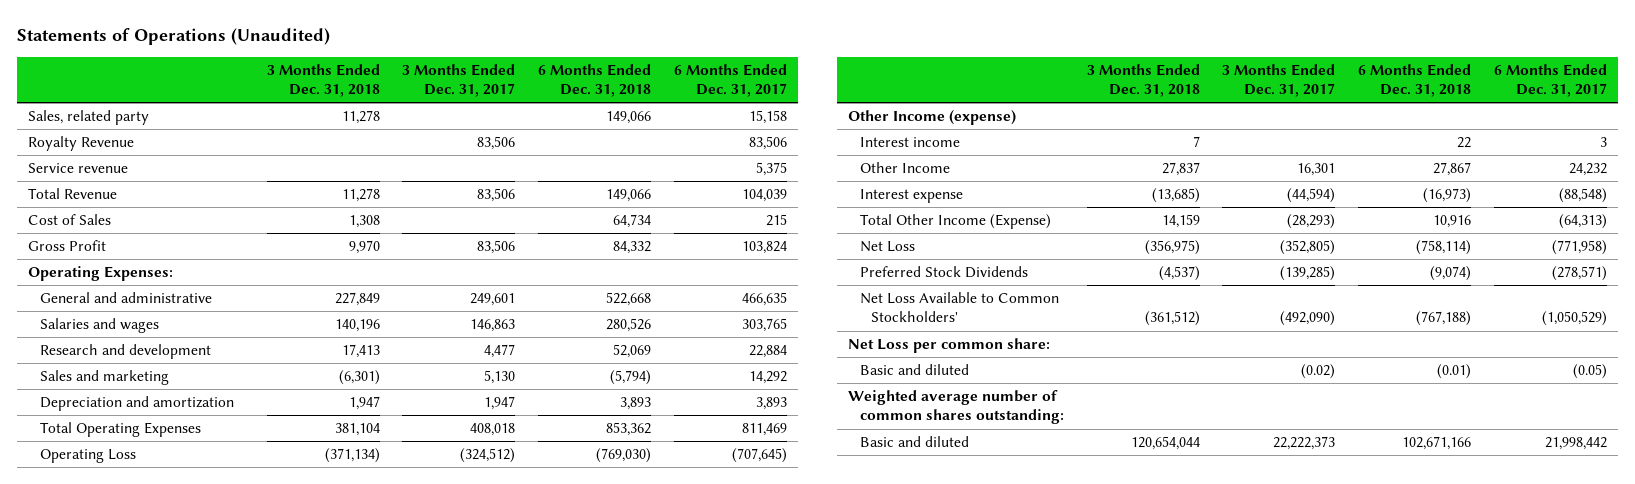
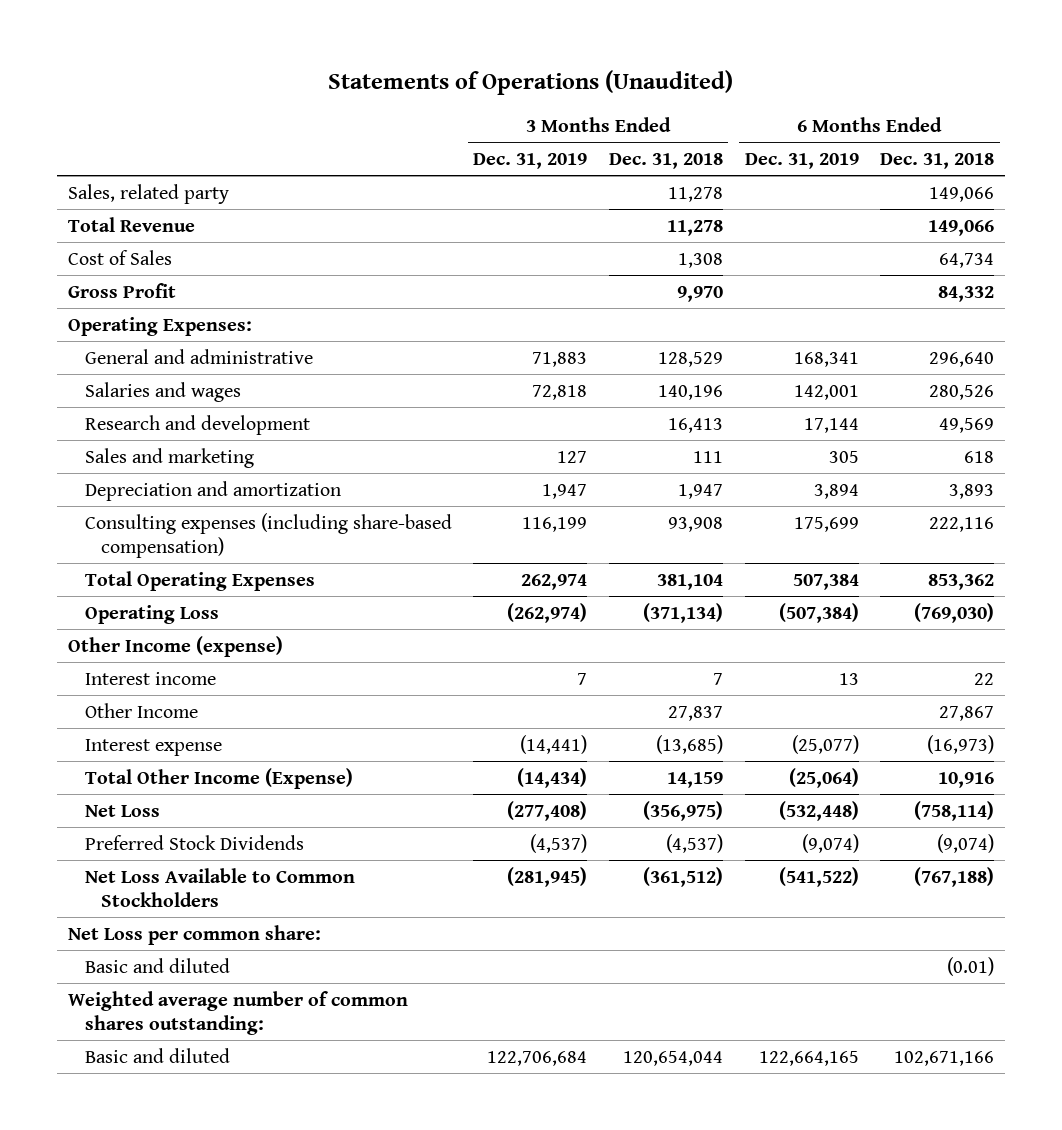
[402,63,516,98] 3 Months Ended Dec. 31, 2017 -> none
[673,63,787,98] 6 Months Ended Dec. 31, 2017 -> none
none -> [473,152,588,169] Dec. 31, 2019
none -> [744,152,859,169] Dec. 31, 2019
[28,136,135,152] Royalty Revenue -> none
[28,163,129,174] Service revenue -> none
[334,292,380,307] 227,849 -> [657,351,723,367] 128,529
[606,292,652,307] 522,668 -> [929,351,995,367] 296,640
[341,344,380,359] 17,413 -> [667,417,723,433] 16,413
[613,344,652,359] 52,069 -> [939,417,995,433] 49,569
[338,370,380,386] (6,301) -> [692,450,723,463] 111
[610,370,652,386] (5,794) -> [964,450,995,463] 618
none -> [84,512,452,558] Consulting expenses (including share-based compensation)
[859,292,1059,323] Net Loss Available to Common Stockholders' -> [84,867,355,907] Net Loss Available to Common Stockholders

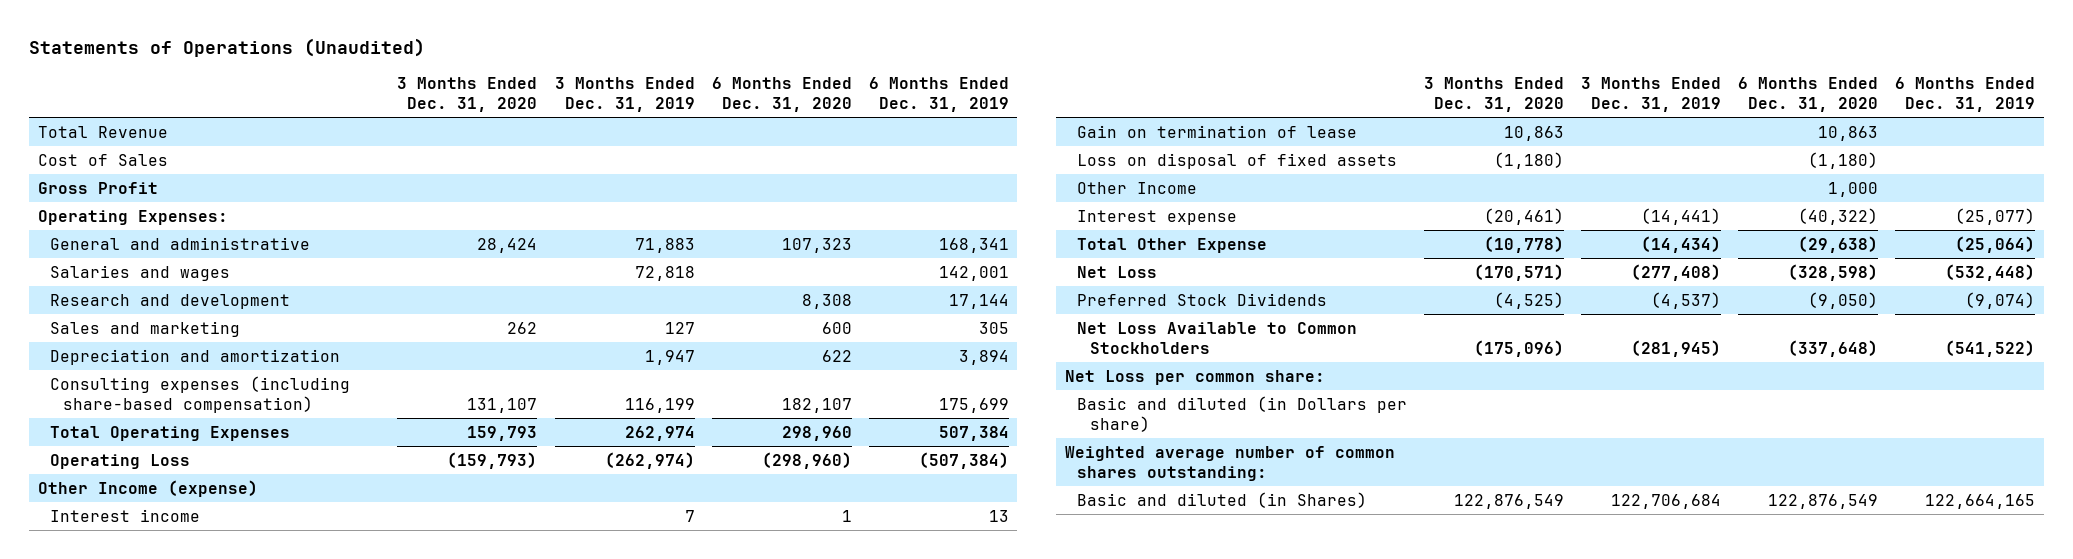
[608,152,723,169] Dec. 31, 2018 -> none
[880,152,995,169] Dec. 31, 2018 -> none
none -> [397,77,538,112] 3 Months Ended Dec. 31, 2020
none -> [711,77,852,112] 6 Months Ended Dec. 31, 2020
[68,183,230,204] Sales, related party -> none
none -> [1077,124,1358,138] Gain on termination of lease
none -> [1077,152,1398,169] Loss on disposal of fixed assets
[84,767,353,789] Total Other Income (Expense) -> [1077,237,1268,253] Total Other Expense
[84,957,230,973] Basic and diluted -> [1077,395,1408,432] Basic and diluted (in Dollars per share)
[84,1047,230,1063] Basic and diluted -> [1077,491,1368,508] Basic and diluted (in Shares)

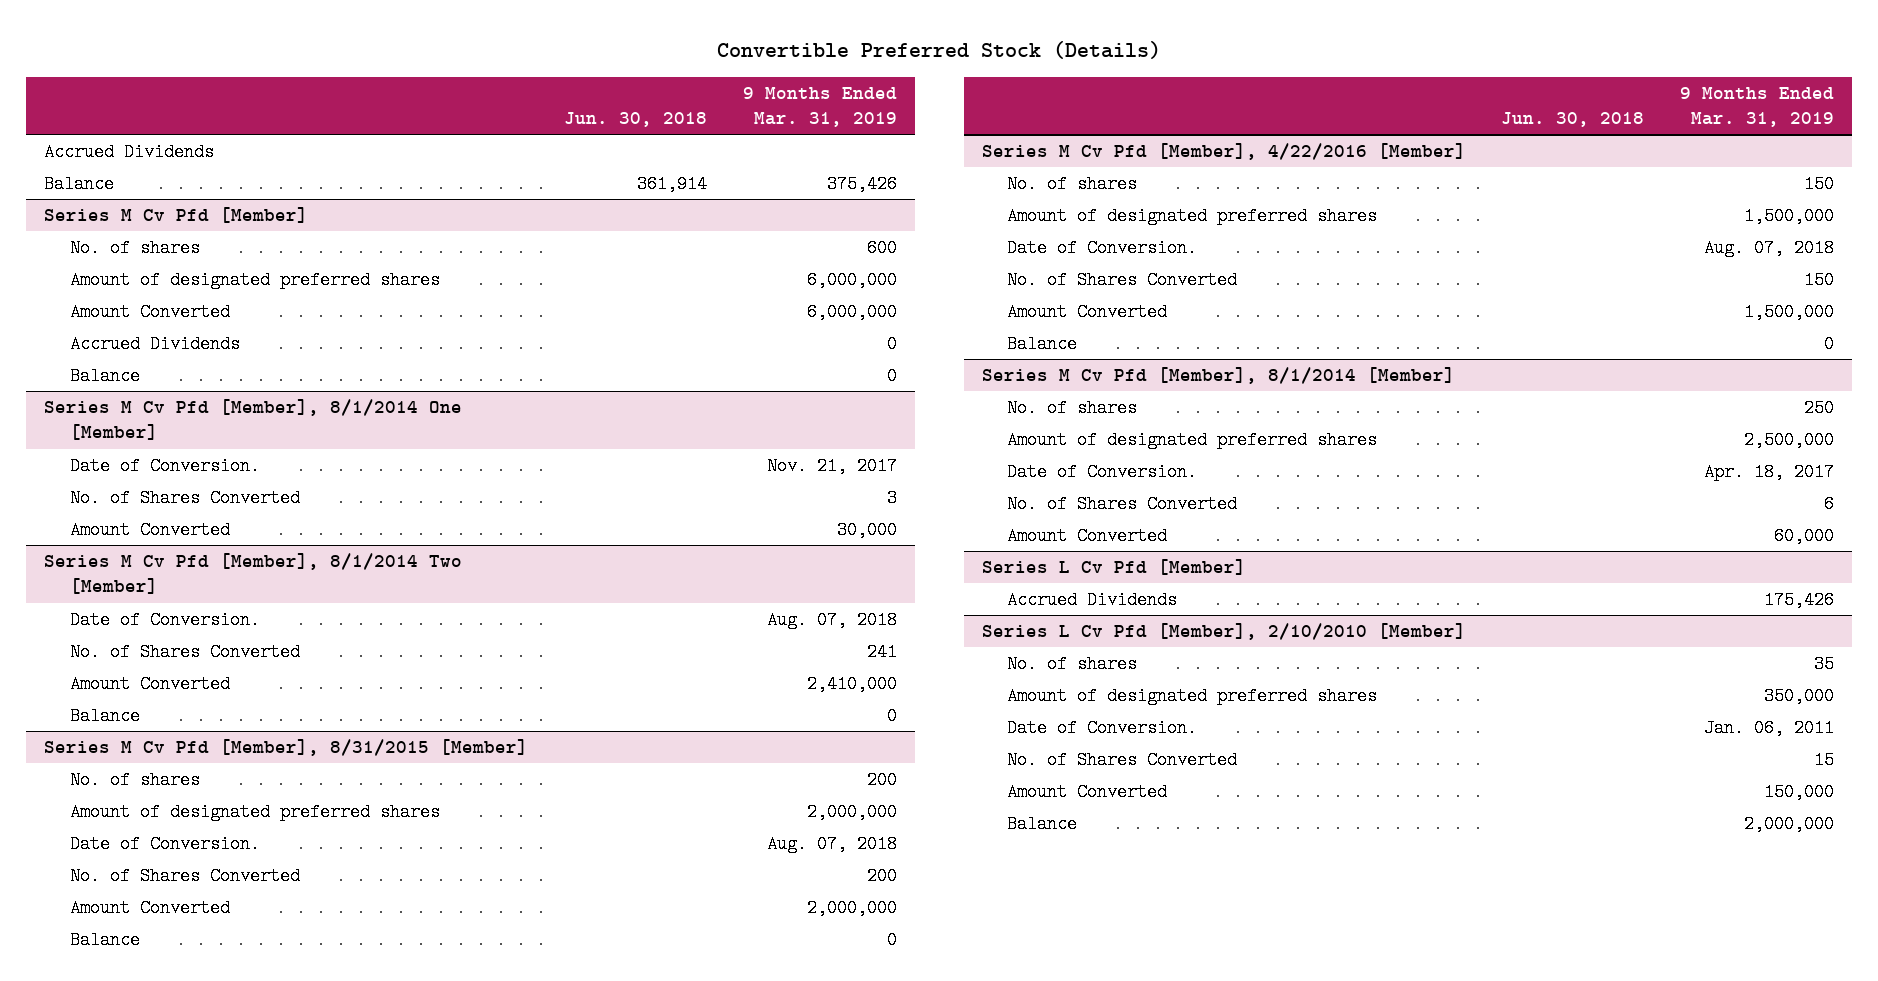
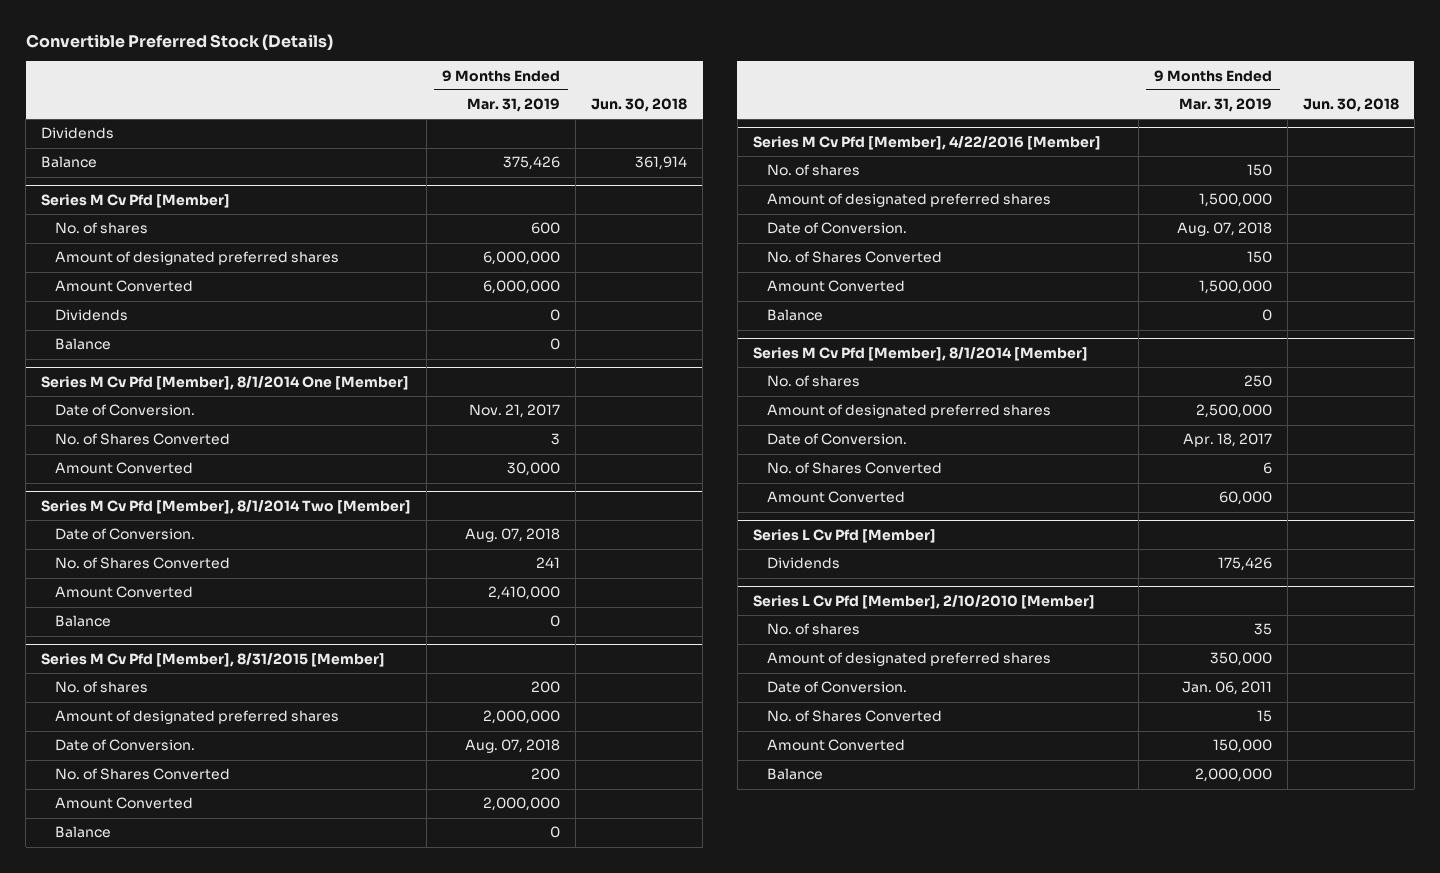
[44,143,215,162] Accrued Dividends -> [41,127,115,140] Dividends
[70,335,241,354] Accrued Dividends -> [55,309,129,322] Dividends
[1007,591,1178,610] Accrued Dividends -> [767,557,841,570] Dividends

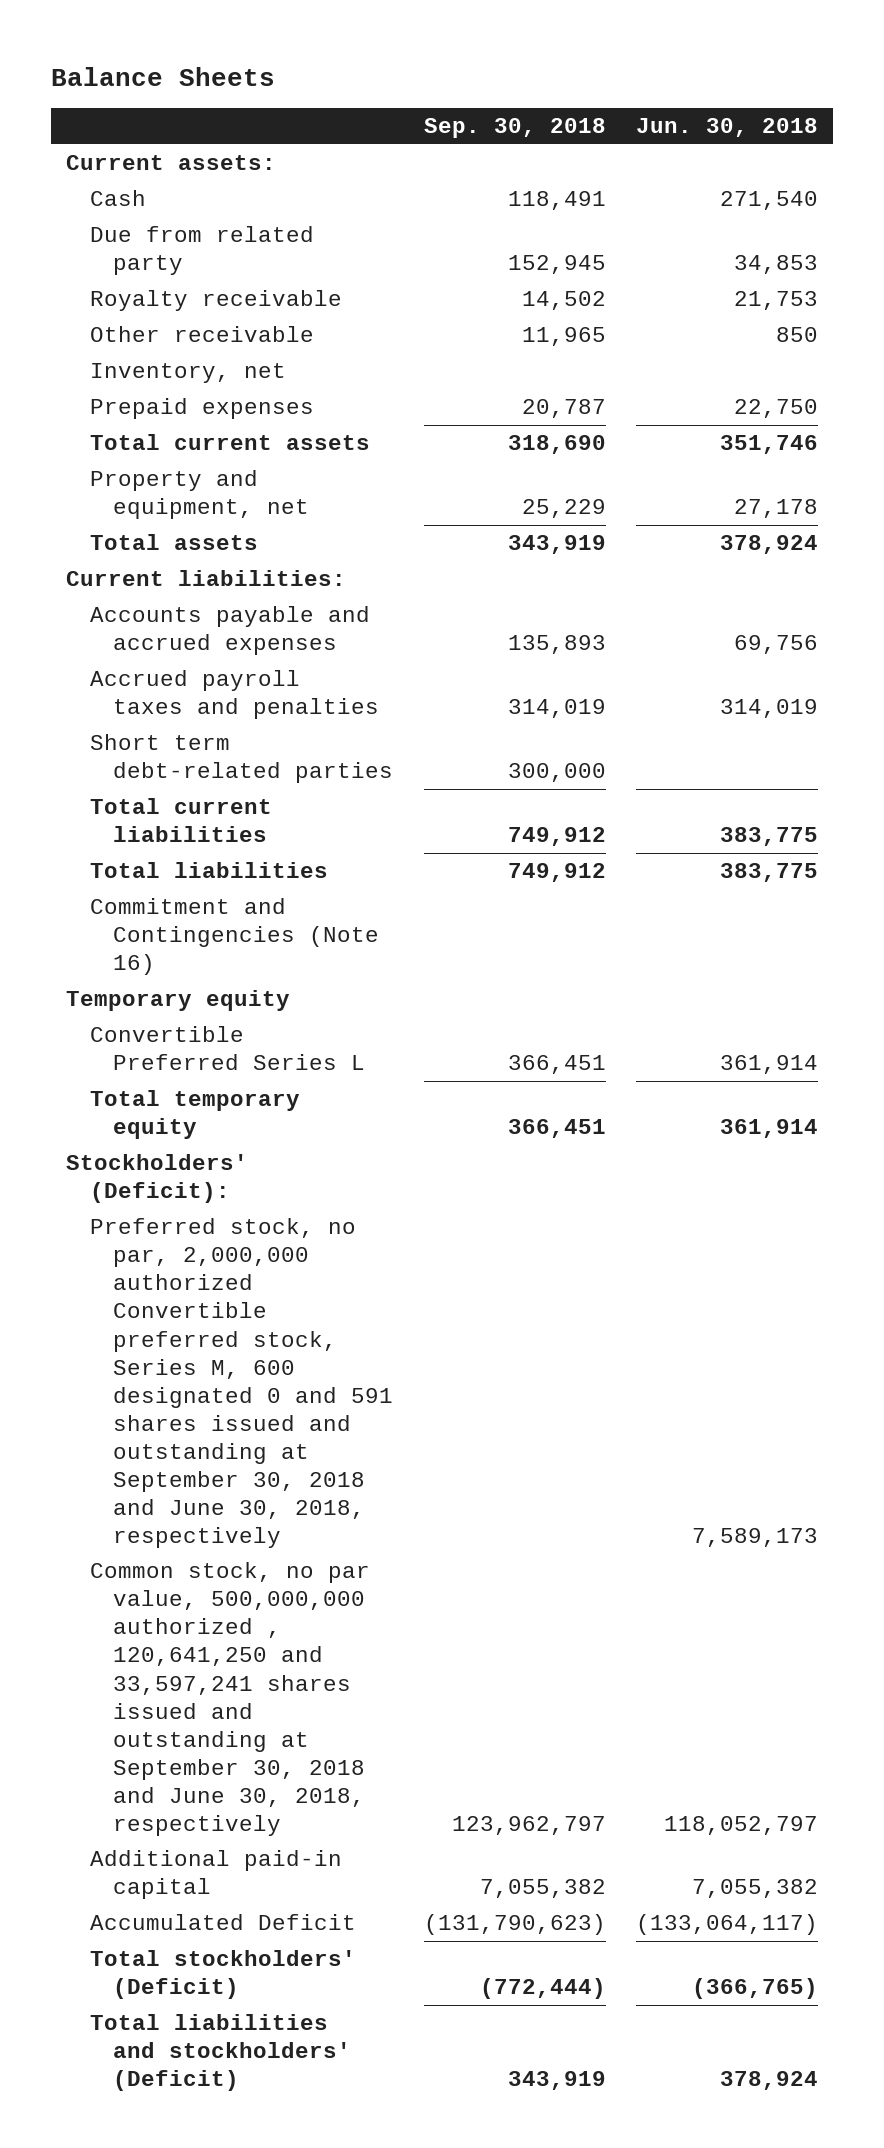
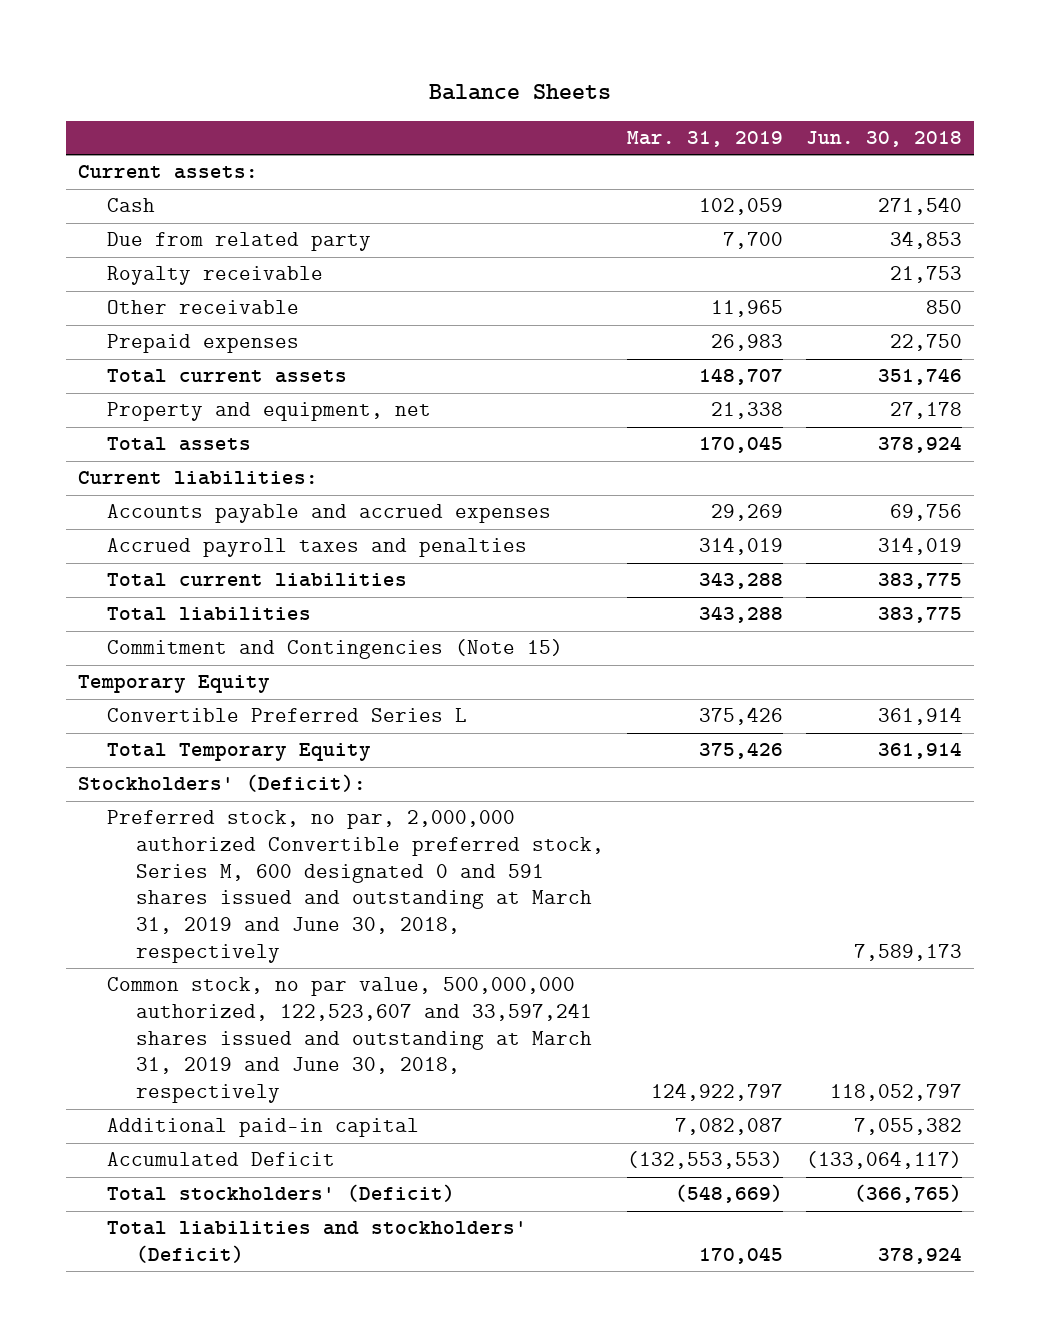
[423,118,606,139] Sep. 30, 2018 -> none
none -> [627,130,784,147] Mar. 31, 2019
[89,363,286,384] Inventory, net -> none
[89,734,394,784] Short term debt-related parties -> none
[89,898,380,976] Commitment and Contingencies (Note 16) -> [107,639,564,660] Commitment and Contingencies (Note 15)
[65,990,290,1012] Temporary equity -> [77,675,270,694] Temporary Equity
[89,1090,300,1140] Total temporary equity -> [107,743,372,762] Total Temporary Equity
[89,1218,394,1548] Preferred stock, no par, 2,000,000 authorized Convertible preferred stock, Series M, 600 designated 0 and 591 shares issued and outstanding at September 30, 2018 and June 30, 2018, respectively -> [107,810,605,963] Preferred stock, no par, 2,000,000 authorized Convertible preferred stock, Series M, 600 designated 0 and 591 shares issued and outstanding at March 31, 2019 and June 30, 2018, respectively
[89,1562,370,1836] Common stock, no par value, 500,000,000 authorized , 120,641,250 and 33,597,241 shares issued and outstanding at September 30, 2018 and June 30, 2018, respectively -> [107,977,593,1104] Common stock, no par value, 500,000,000 authorized, 122,523,607 and 33,597,241 shares issued and outstanding at March 31, 2019 and June 30, 2018, respectively

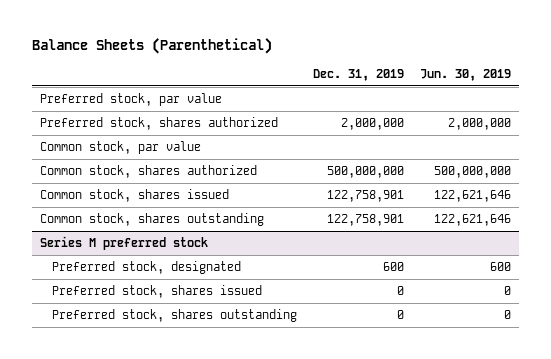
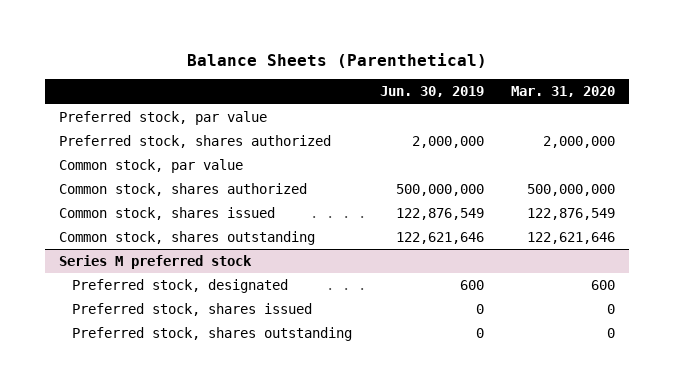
[312,69,404,82] Dec. 31, 2019 -> none
none -> [511,86,616,98] Mar. 31, 2020
[434,190,512,203] 122,621,646 -> [395,207,484,220] 122,876,549

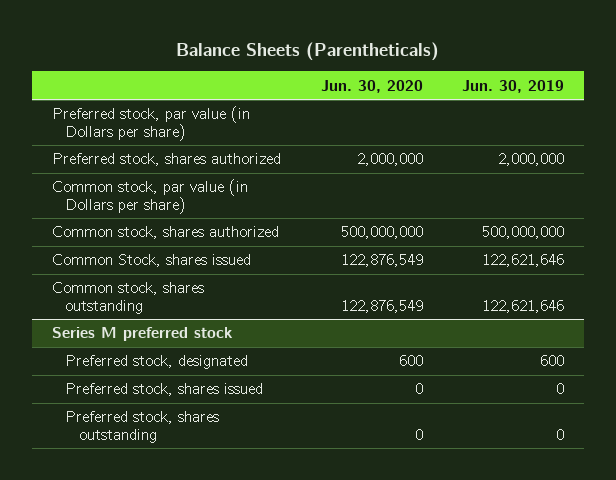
[187,53,488,69] Balance Sheets (Parenthetical) -> [176,42,440,62] Balance Sheets (Parentheticals)
[511,86,616,98] Mar. 31, 2020 -> none
none -> [320,79,423,93] Jun. 30, 2020
[59,110,268,125] Preferred stock, par value -> [52,106,251,141] Preferred stock, par value (in Dollars per share)
[59,158,244,173] Common stock, par value -> [52,179,249,214] Common stock, par value (in Dollars per share)
[59,206,276,220] Common stock, shares issued -> [52,254,252,268] Common Stock, shares issued
[395,207,484,220] 122,876,549 -> [482,254,565,268] 122,621,646

